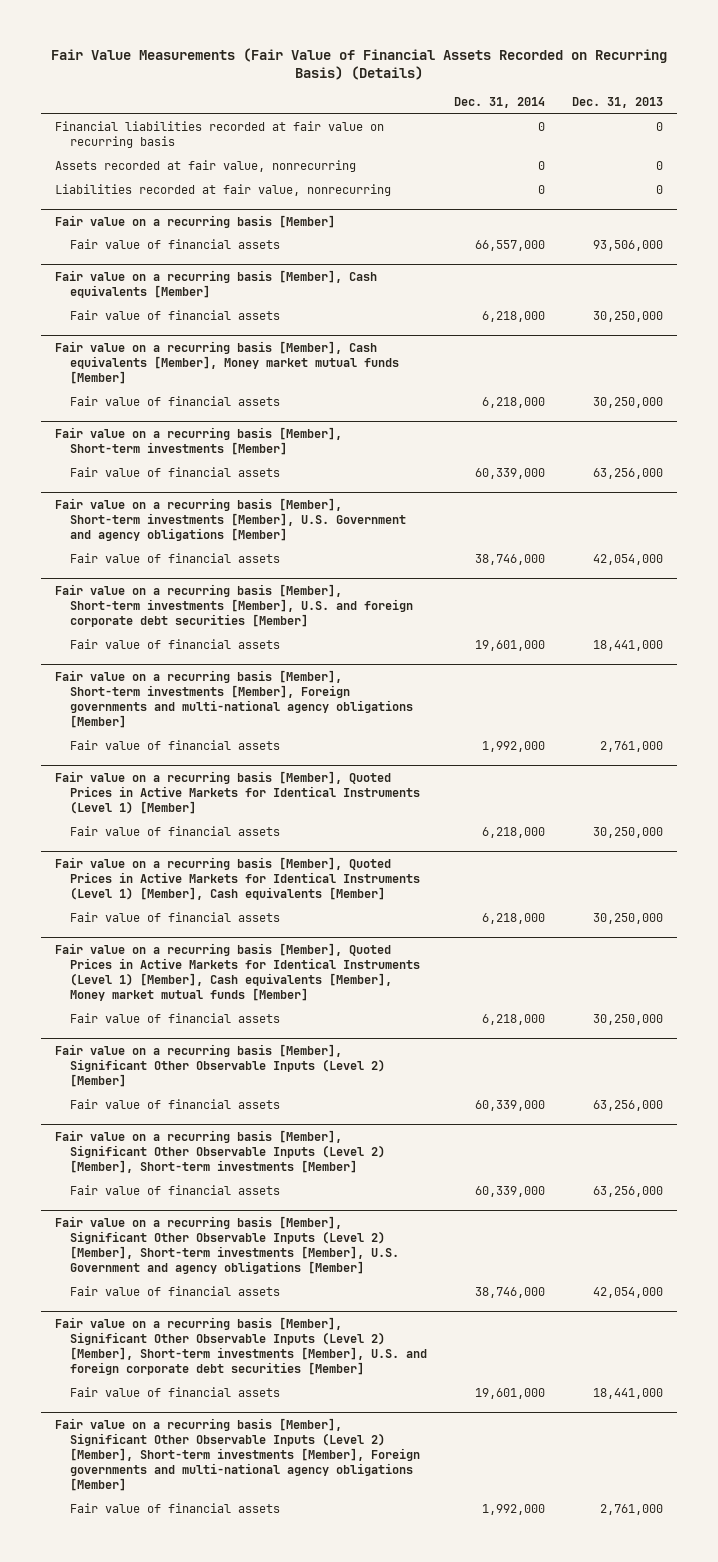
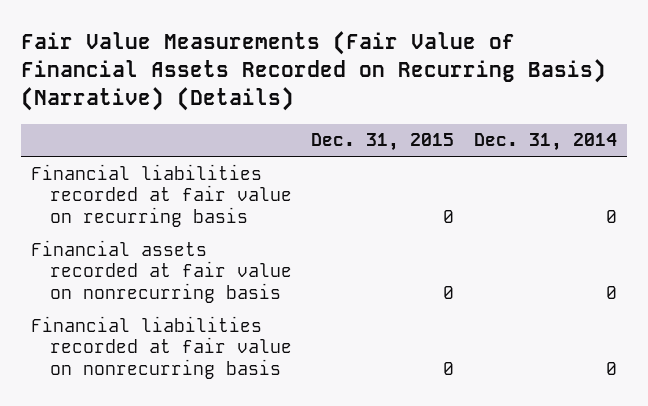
[50,47,667,81] Fair Value Measurements (Fair Value of Financial Assets Recorded on Recurring Basis) (Details) -> [21,31,607,112] Fair Value Measurements (Fair Value of Financial Assets Recorded on Recurring Basis) (Narrative) (Details)
[572,97,664,109] Dec. 31, 2013 -> none
none -> [311,133,455,152] Dec. 31, 2015
[54,214,335,228] Fair value on a recurring basis [Member] -> none
[70,239,281,250] Fair value of financial assets -> none
[54,269,377,298] Fair value on a recurring basis [Member], Cash equivalents [Member] -> none
[70,310,281,321] Fair value of financial assets -> none
[54,340,400,385] Fair value on a recurring basis [Member], Cash equivalents [Member], Money market mutual funds [Member] -> none
[70,396,281,407] Fair value of financial assets -> none
[54,426,342,455] Fair value on a recurring basis [Member], Short-term investments [Member] -> none
[70,467,281,478] Fair value of financial assets -> none
[54,497,407,542] Fair value on a recurring basis [Member], Short-term investments [Member], U.S. Government and agency obligations [Member] -> none
[70,553,281,564] Fair value of financial assets -> none
[54,583,414,628] Fair value on a recurring basis [Member], Short-term investments [Member], U.S. and foreign corporate debt securities [Member] -> none
[70,639,281,650] Fair value of financial assets -> none
[54,669,414,729] Fair value on a recurring basis [Member], Short-term investments [Member], Foreign governments and multi-national agency obligations [Member] -> none
[70,740,281,751] Fair value of financial assets -> none
[54,770,421,815] Fair value on a recurring basis [Member], Quoted Prices in Active Markets for Identical Instruments (Level 1) [Member] -> none
[70,826,281,837] Fair value of financial assets -> none
[54,856,421,901] Fair value on a recurring basis [Member], Quoted Prices in Active Markets for Identical Instruments (Level 1) [Member], Cash equivalents [Member] -> none
[70,912,281,923] Fair value of financial assets -> none
[54,942,421,1002] Fair value on a recurring basis [Member], Quoted Prices in Active Markets for Identical Instruments (Level 1) [Member], Cash equivalents [Member], Money market mutual funds [Member] -> none
[70,1013,281,1024] Fair value of financial assets -> none
[54,1043,386,1088] Fair value on a recurring basis [Member], Significant Other Observable Inputs (Level 2) [Member] -> none
[70,1099,281,1110] Fair value of financial assets -> none
[54,1129,386,1174] Fair value on a recurring basis [Member], Significant Other Observable Inputs (Level 2) [Member], Short-term investments [Member] -> none
[70,1185,281,1196] Fair value of financial assets -> none
[54,1215,400,1275] Fair value on a recurring basis [Member], Significant Other Observable Inputs (Level 2) [Member], Short-term investments [Member], U.S. Government and agency obligations [Member] -> none
[70,1286,281,1297] Fair value of financial assets -> none
[54,1316,428,1376] Fair value on a recurring basis [Member], Significant Other Observable Inputs (Level 2) [Member], Short-term investments [Member], U.S. and foreign corporate debt securities [Member] -> none
[70,1387,281,1398] Fair value of financial assets -> none
[54,1417,421,1492] Fair value on a recurring basis [Member], Significant Other Observable Inputs (Level 2) [Member], Short-term investments [Member], Foreign governments and multi-national agency obligations [Member] -> none
[70,1503,281,1514] Fair value of financial assets -> none
[54,160,356,173] Assets recorded at fair value, nonrecurring -> [31,239,292,303] Financial assets recorded at fair value on nonrecurring basis
[54,184,391,197] Liabilities recorded at fair value, nonrecurring -> [31,315,292,379] Financial liabilities recorded at fair value on nonrecurring basis

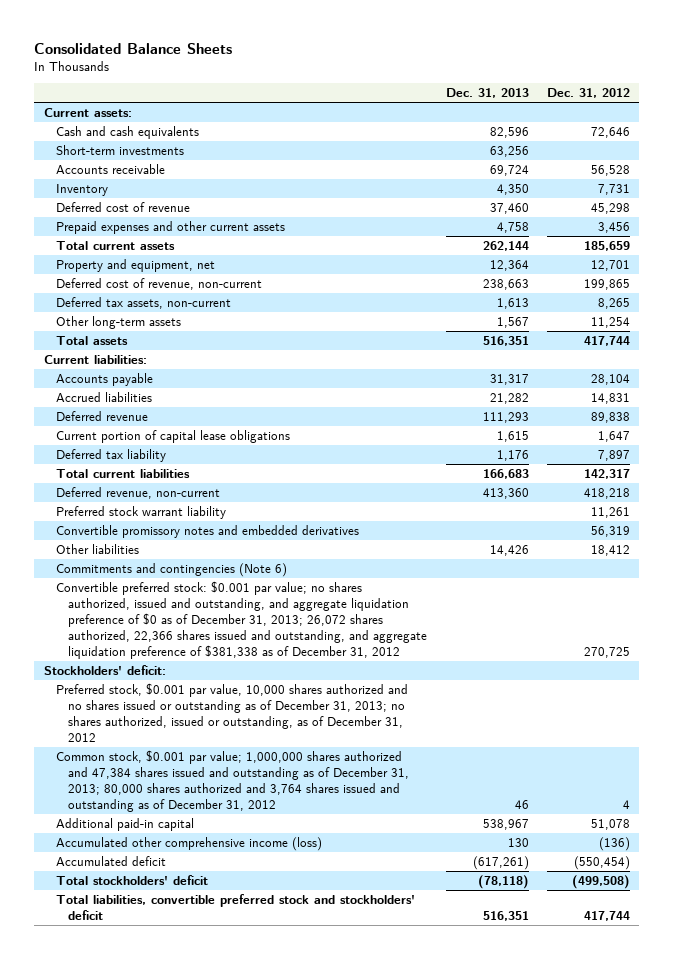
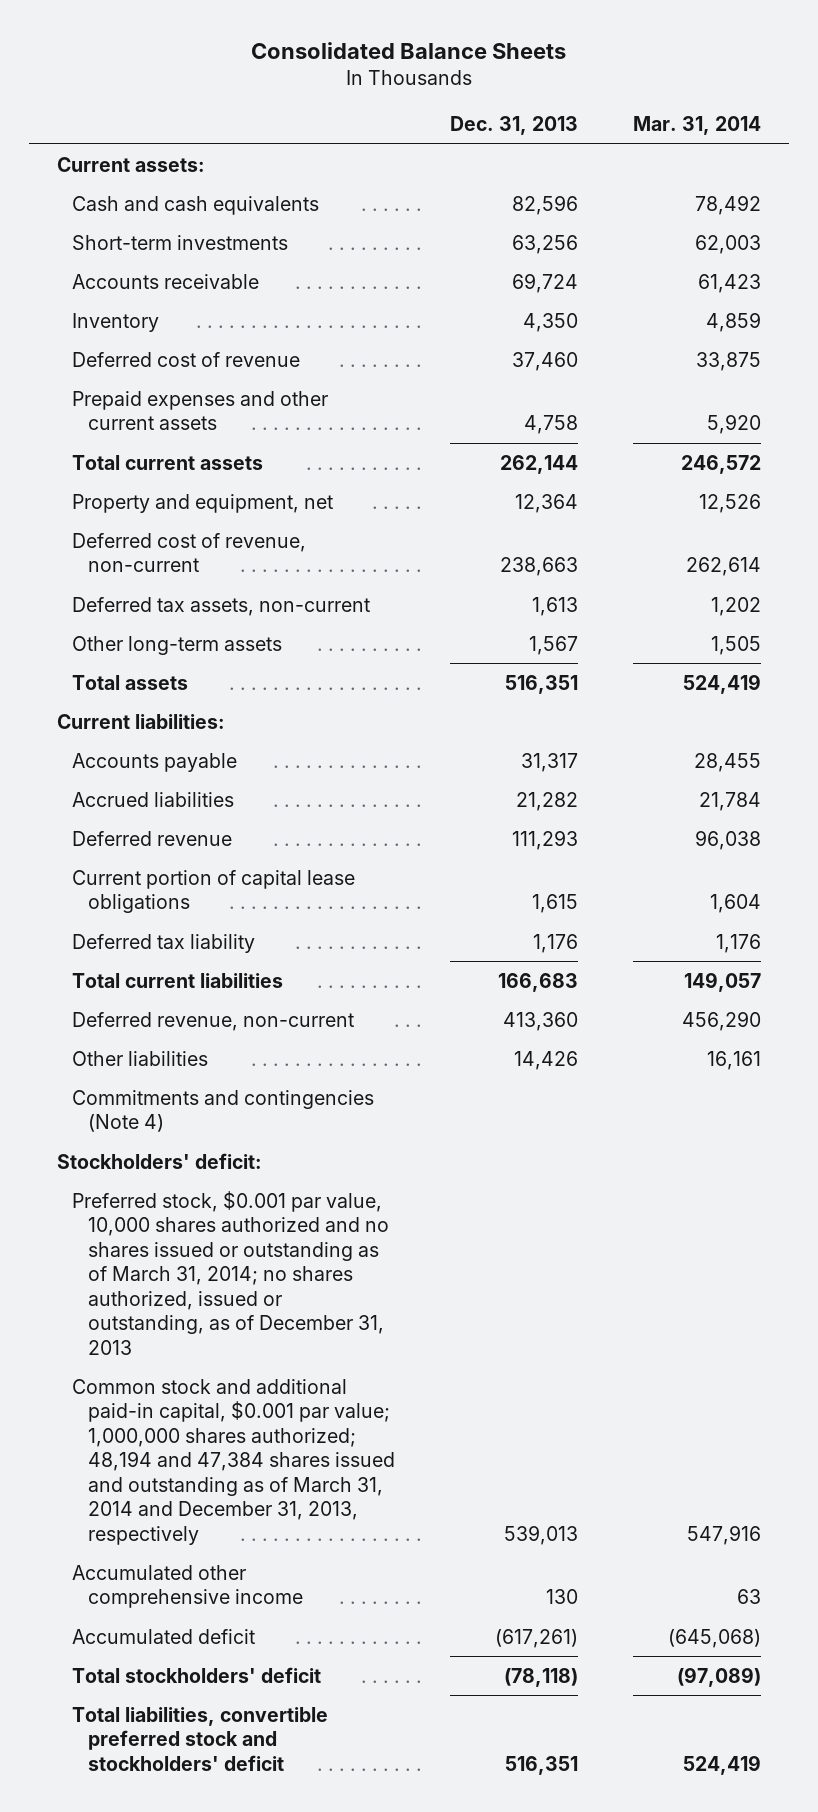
[547,87,631,98] Dec. 31, 2012 -> none
none -> [633,115,762,135] Mar. 31, 2014
[55,506,226,520] Preferred stock warrant liability -> none
[55,525,359,539] Convertible promissory notes and embedded derivatives -> none
[55,581,428,659] Convertible preferred stock: $0.001 par value; no shares authorized, issued and outstanding, and aggregate liquidation preference of $0 as of December 31, 2013; 26,072 shares authorized, 22,366 shares issued and outstanding, and aggregate liquidation preference of $381,338 as of December 31, 2012 -> none
[55,563,287,578] Commitments and contingencies (Note 6) -> [72,1089,375,1133] Commitments and contingencies (Note 4)
[55,818,194,832] Additional paid-in capital -> none
[55,683,408,742] Preferred stock, $0.001 par value, 10,000 shares authorized and no shares issued or outstanding as of December 31, 2013; no shares authorized, issued or outstanding, as of December 31, 2012 -> [72,1190,389,1355] Preferred stock, $0.001 par value, 10,000 shares authorized and no shares issued or outstanding as of March 31, 2014; no shares authorized, issued or outstanding, as of December 31, 2013
[55,750,410,812] Common stock, $0.001 par value; 1,000,000 shares authorized and 47,384 shares issued and outstanding as of December 31, 2013; 80,000 shares authorized and 3,764 shares issued and outstanding as of December 31, 2012 -> [72,1378,395,1545] Common stock and additional paid-in capital, $0.001 par value; 1,000,000 shares authorized; 48,194 and 47,384 shares issued and outstanding as of March 31, 2014 and December 31, 2013, respectively
[514,799,529,809] 46 -> [503,1524,578,1545] 539,013
[55,837,322,852] Accumulated other comprehensive income (loss) -> [72,1564,303,1609] Accumulated other comprehensive income

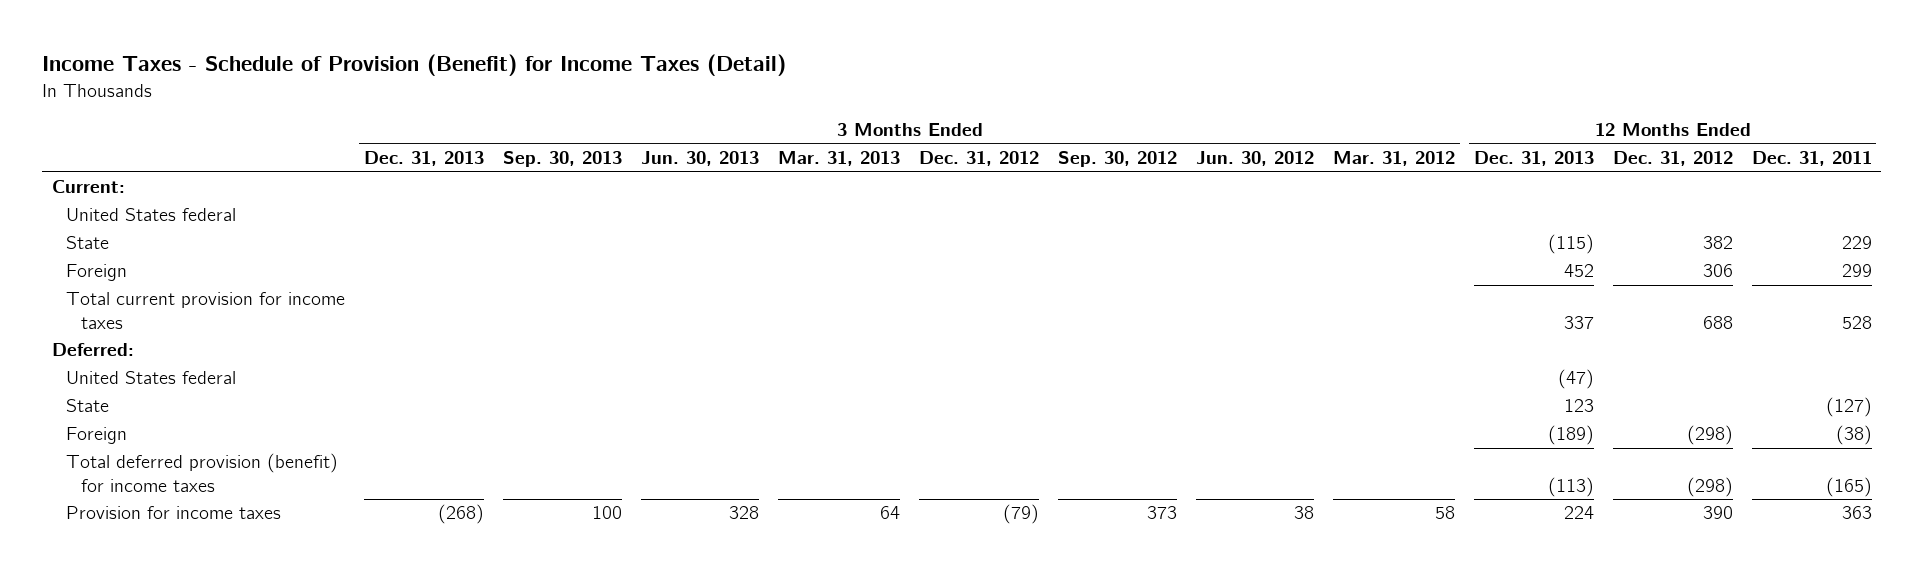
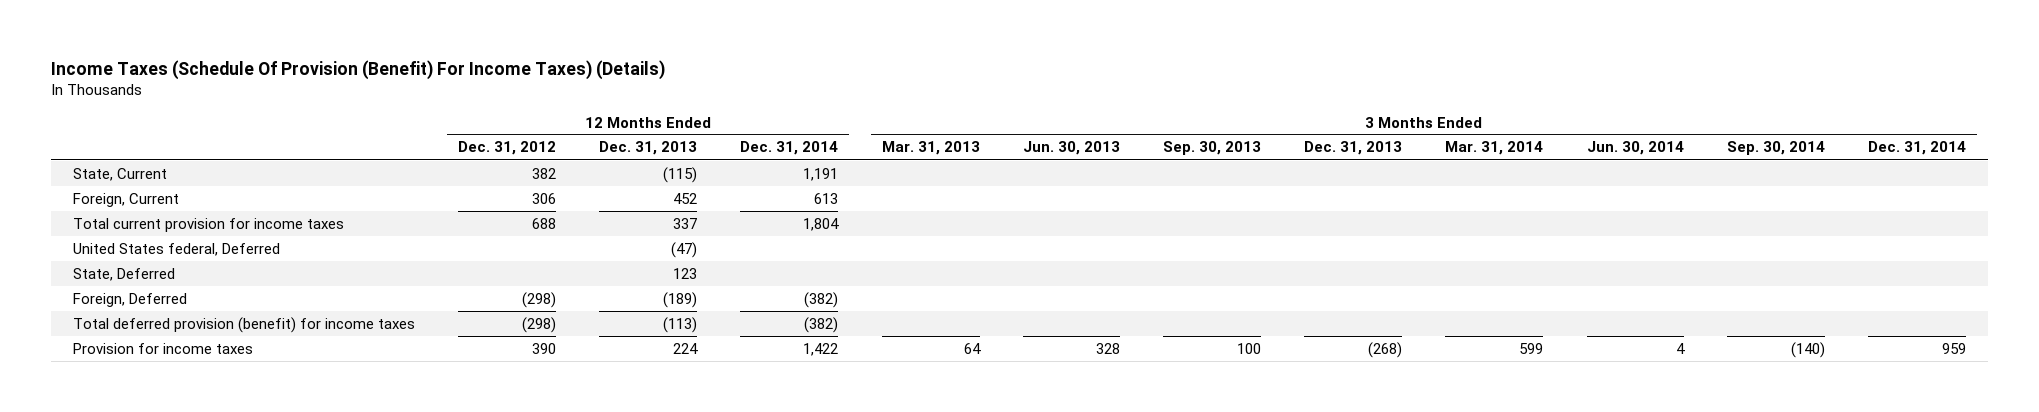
[42,54,787,77] Income Taxes - Schedule of Provision (Benefit) for Income Taxes (Detail) -> [51,59,666,80] Income Taxes (Schedule Of Provision (Benefit) For Income Taxes) (Details)
[918,151,1039,167] Dec. 31, 2012 -> none
[1057,151,1177,168] Sep. 30, 2012 -> none
[1195,151,1314,167] Jun. 30, 2012 -> none
[1332,151,1455,167] Mar. 31, 2012 -> none
[1751,151,1872,167] Dec. 31, 2011 -> none
none -> [740,141,839,156] Dec. 31, 2014
none -> [1445,141,1544,156] Mar. 31, 2014
none -> [1586,141,1684,156] Jun. 30, 2014
none -> [1726,141,1825,156] Sep. 30, 2014
none -> [1868,141,1967,156] Dec. 31, 2014
[51,180,125,194] Current: -> none
[66,208,237,222] United States federal -> none
[66,236,110,250] State -> [72,167,167,181] State, Current
[66,264,128,282] Foreign -> [72,192,179,207] Foreign, Current
[51,343,134,357] Deferred: -> none
[66,371,237,385] United States federal -> [72,242,280,256] United States federal, Deferred
[66,399,110,413] State -> [72,267,175,281] State, Deferred
[66,427,128,445] Foreign -> [72,292,187,307] Foreign, Deferred

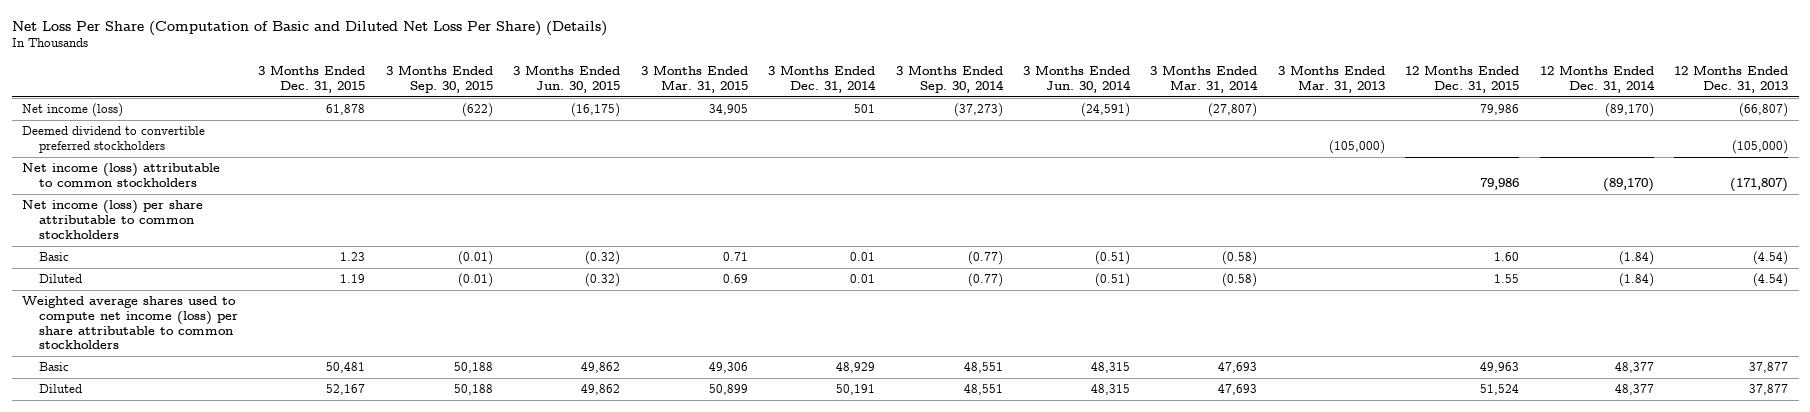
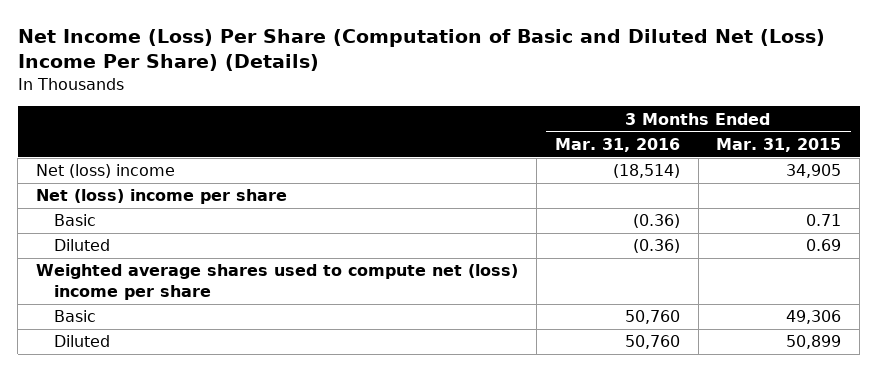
[11,20,607,36] Net Loss Per Share (Computation of Basic and Diluted Net Loss Per Share) (Details) -> [17,29,825,72] Net Income (Loss) Per Share (Computation of Basic and Diluted Net (Loss) Income Per Share) (Details)
[258,64,366,93] 3 Months Ended Dec. 31, 2015 -> none
[385,64,493,93] 3 Months Ended Sep. 30, 2015 -> none
[513,64,621,93] 3 Months Ended Jun. 30, 2015 -> none
[768,64,877,93] 3 Months Ended Dec. 31, 2014 -> none
[895,64,1004,93] 3 Months Ended Sep. 30, 2014 -> none
[1022,64,1131,93] 3 Months Ended Jun. 30, 2014 -> none
[1150,64,1259,93] 3 Months Ended Mar. 31, 2014 -> none
[1277,64,1385,93] 3 Months Ended Mar. 31, 2013 -> none
[1405,64,1520,93] 12 Months Ended Dec. 31, 2015 -> none
[1539,64,1655,93] 12 Months Ended Dec. 31, 2014 -> none
[1674,64,1789,93] 12 Months Ended Dec. 31, 2013 -> none
none -> [554,137,680,152] Mar. 31, 2016
[21,126,205,154] Deemed dividend to convertible preferred stockholders -> none
[21,163,220,188] Net income (loss) attributable to common stockholders -> none
[21,103,123,118] Net income (loss) -> [36,164,176,179] Net (loss) income
[21,200,203,239] Net income (loss) per share attributable to common stockholders -> [36,189,288,205] Net (loss) income per share
[21,296,238,350] Weighted average shares used to compute net income (loss) per share attributable to common stockholders -> [36,264,519,301] Weighted average shares used to compute net (loss) income per share

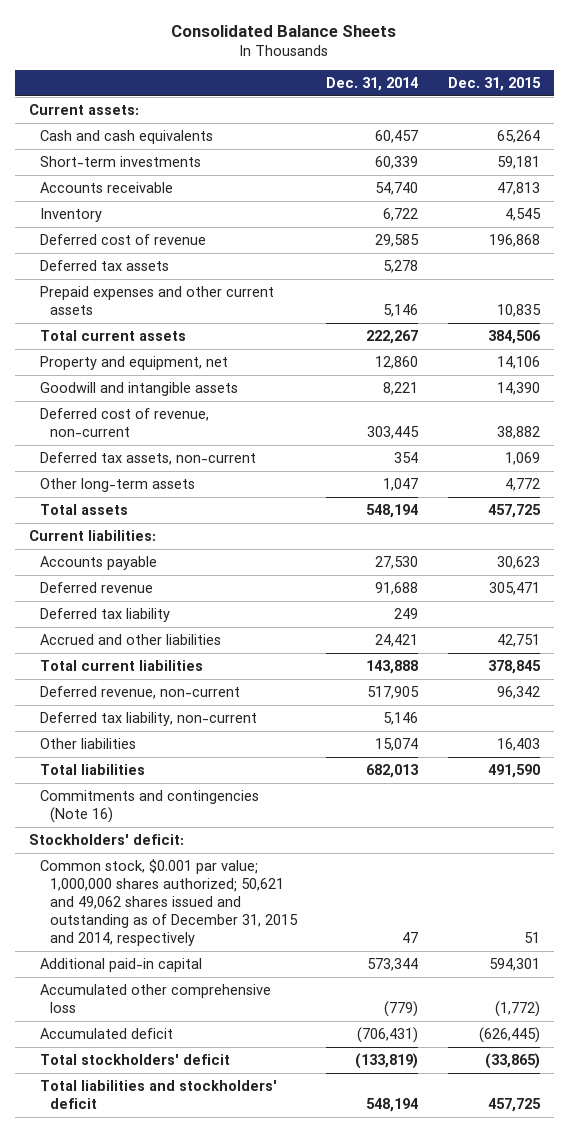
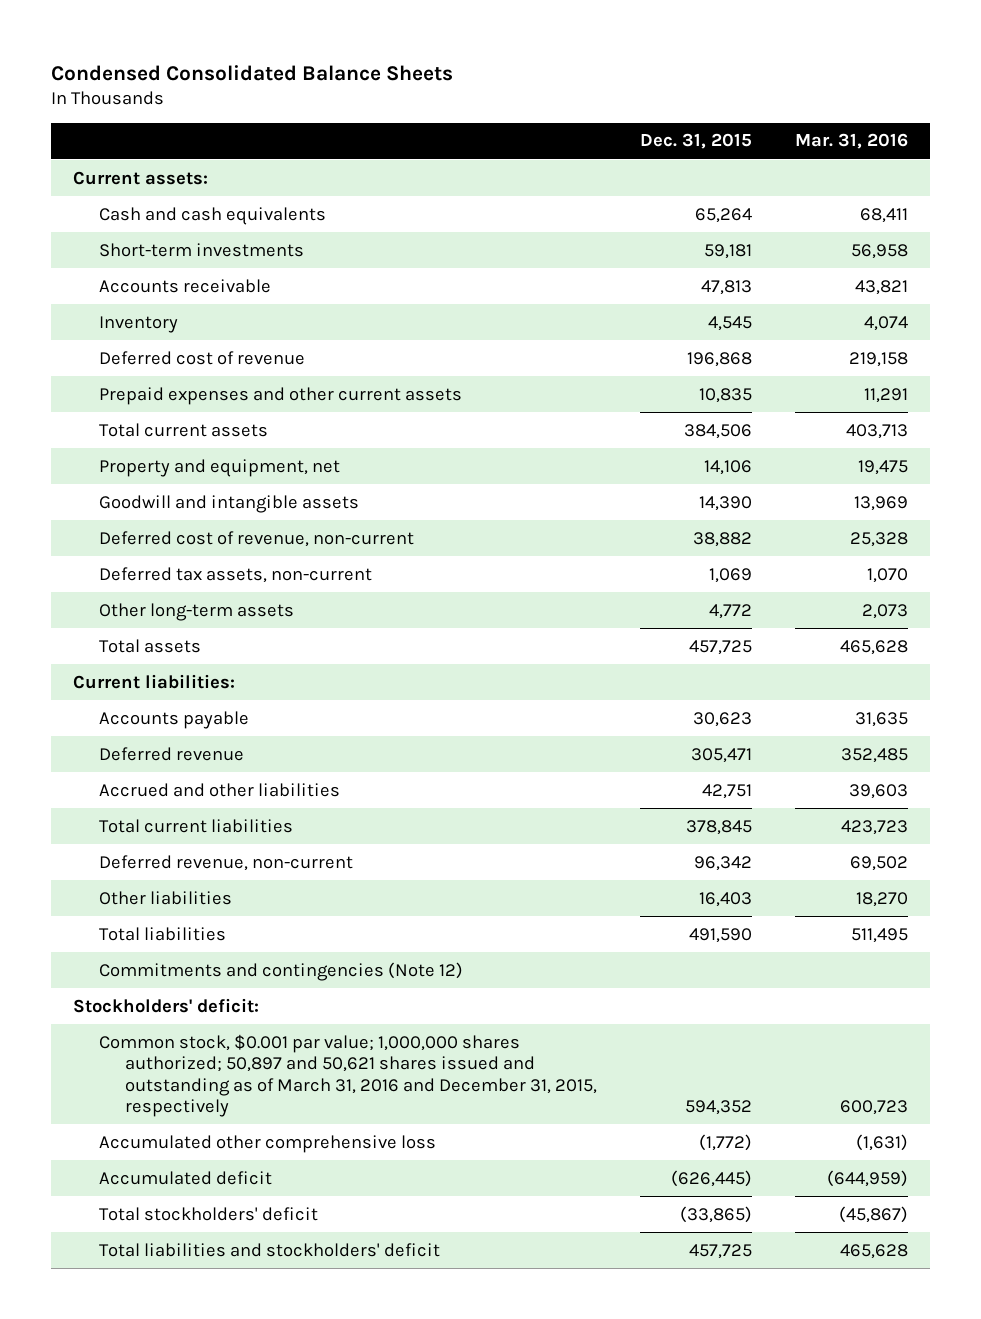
[171,24,397,37] Consolidated Balance Sheets -> [51,64,454,81] Condensed Consolidated Balance Sheets
[326,77,419,92] Dec. 31, 2014 -> none
none -> [795,133,909,150] Mar. 31, 2016
[39,259,169,271] Deferred tax assets -> none
[39,607,170,622] Deferred tax liability -> none
[39,711,257,726] Deferred tax liability, non-current -> none
[39,789,259,824] Commitments and contingencies (Note 16) -> [98,961,463,981] Commitments and contingencies (Note 12)
[39,957,202,972] Additional paid-in capital -> none
[39,858,299,947] Common stock, $0.001 par value; 1,000,000 shares authorized; 50,621 and 49,062 shares issued and outstanding as of December 31, 2015 and 2014, respectively -> [98,1033,597,1117] Common stock, $0.001 par value; 1,000,000 shares authorized; 50,897 and 50,621 shares issued and outstanding as of March 31, 2016 and December 31, 2015, respectively
[523,932,540,944] 51 -> [684,1099,752,1115] 594,352

